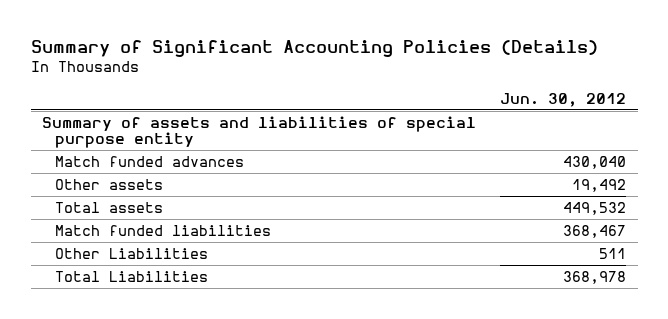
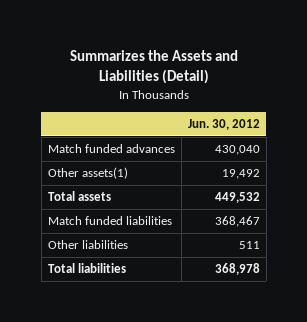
[30,39,598,57] Summary of Significant Accounting Policies (Details) -> [69,50,238,85] Summarizes the Assets and Liabilities (Detail)
[42,115,477,149] Summary of assets and liabilities of special purpose entity -> none
[54,178,163,190] Other assets -> [47,167,128,180] Other assets(1)
[54,247,208,259] Other Liabilities -> [47,240,128,250] Other liabilities
[54,270,208,282] Total Liabilities -> [47,263,126,274] Total liabilities

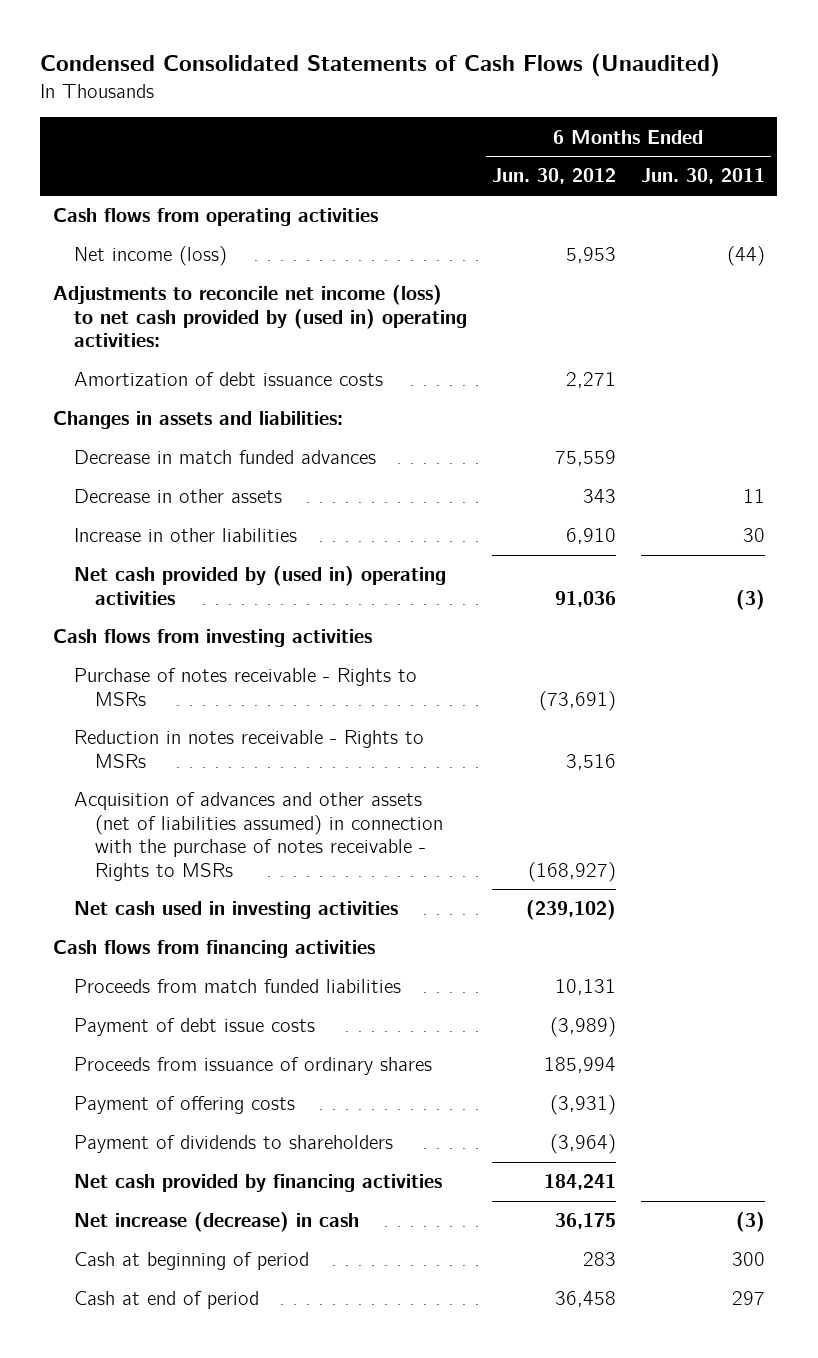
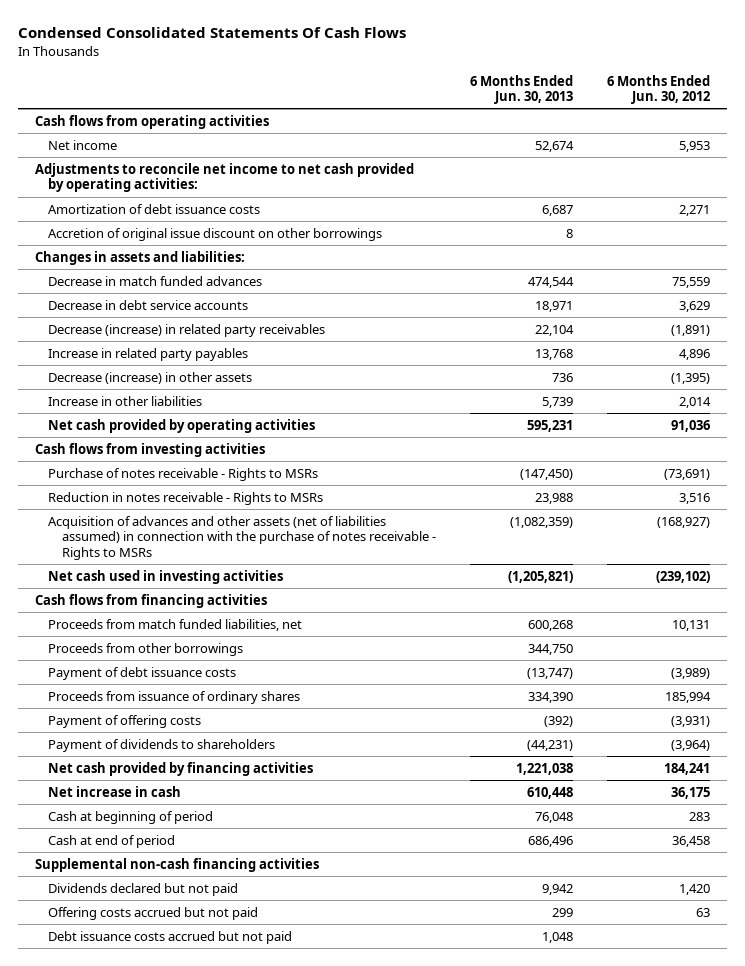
[40,53,721,78] Condensed Consolidated Statements of Cash Flows (Unaudited) -> [17,26,406,38] Condensed Consolidated Statements Of Cash Flows
[640,168,765,185] Jun. 30, 2011 -> none
none -> [469,74,573,105] 6 Months Ended Jun. 30, 2013
[74,246,228,267] Net income (loss) -> [48,139,118,150] Net income
[52,285,468,348] Adjustments to reconcile net income (loss) to net cash provided by (used in) operating activities: -> [34,162,414,193] Adjustments to reconcile net income to net cash provided by operating activities:
none -> [48,227,383,241] Accretion of original issue discount on other borrowings
none -> [48,299,249,310] Decrease in debt service accounts
none -> [48,323,326,337] Decrease (increase) in related party receivables
none -> [48,347,249,361] Increase in related party payables
[74,489,283,504] Decrease in other assets -> [48,371,253,384] Decrease (increase) in other assets
[583,489,617,504] 343 -> [670,372,710,384] (1,395)
[566,528,617,545] 6,910 -> [678,396,711,408] 2,014
[74,566,447,605] Net cash provided by (used in) operating activities -> [48,418,316,433] Net cash provided by operating activities
[74,979,402,994] Proceeds from match funded liabilities -> [48,618,303,631] Proceeds from match funded liabilities, net
none -> [48,642,244,656] Proceeds from other borrowings
[74,1018,316,1037] Payment of debt issue costs -> [48,666,237,680] Payment of debt issuance costs
[74,1212,360,1233] Net increase (decrease) in cash -> [48,785,182,797] Net increase in cash
none -> [34,857,319,872] Supplemental non-cash financing activities
none -> [48,882,239,896] Dividends declared but not paid
none -> [48,906,259,920] Offering costs accrued but not paid
none -> [48,930,293,944] Debt issuance costs accrued but not paid

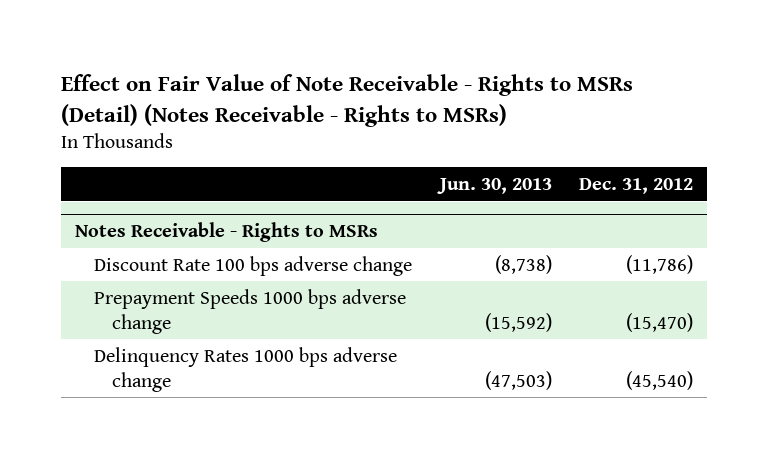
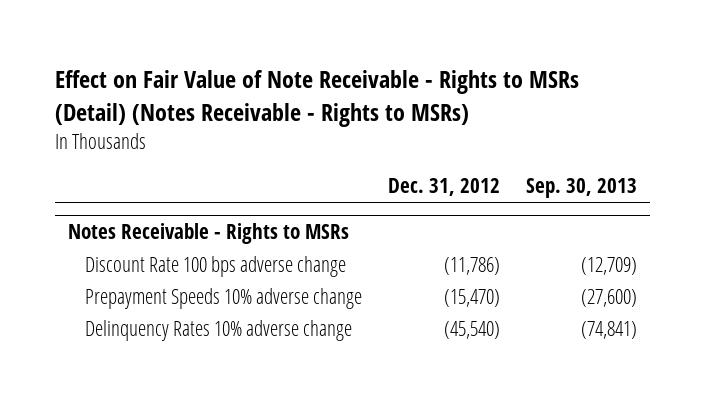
[436,177,552,194] Jun. 30, 2013 -> none
none -> [526,178,638,199] Sep. 30, 2013
[93,288,406,334] Prepayment Speeds 1000 bps adverse change -> [85,287,363,309] Prepayment Speeds 10% adverse change
[93,346,397,392] Delinquency Rates 1000 bps adverse change -> [85,319,353,341] Delinquency Rates 10% adverse change

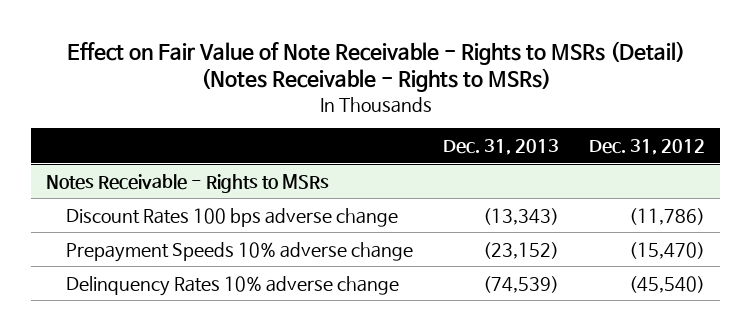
[526,178,638,199] Sep. 30, 2013 -> none
none -> [442,138,559,155] Dec. 31, 2013
[85,255,347,277] Discount Rate 100 bps adverse change -> [65,207,398,227] Discount Rates 100 bps adverse change

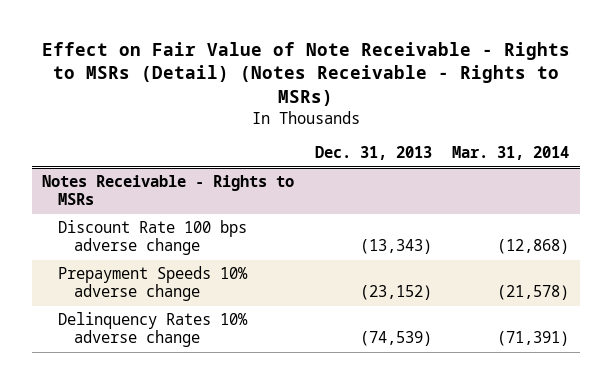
[588,138,705,155] Dec. 31, 2012 -> none
none -> [452,146,570,161] Mar. 31, 2014
[65,207,398,227] Discount Rates 100 bps adverse change -> [58,220,248,256] Discount Rate 100 bps adverse change

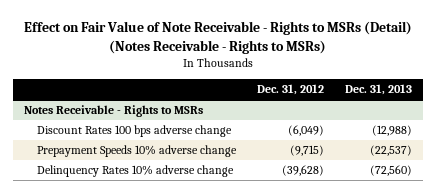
[452,146,570,161] Mar. 31, 2014 -> none
none -> [257,84,325,96] Dec. 31, 2012
[58,220,248,256] Discount Rate 100 bps adverse change -> [37,125,233,138] Discount Rates 100 bps adverse change
[359,239,432,255] (13,343) -> [372,125,413,137] (12,988)
[359,285,432,301] (23,152) -> [370,145,413,157] (22,537)
[359,331,432,347] (74,539) -> [370,165,413,177] (72,560)

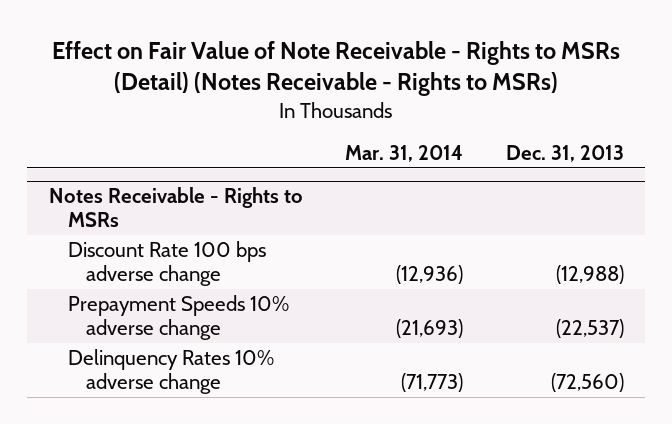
[257,84,325,96] Dec. 31, 2012 -> none
none -> [345,144,464,162] Mar. 31, 2014
[37,125,233,138] Discount Rates 100 bps adverse change -> [67,241,266,287] Discount Rate 100 bps adverse change

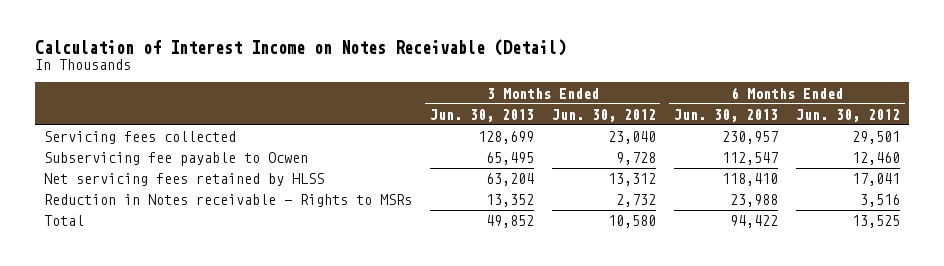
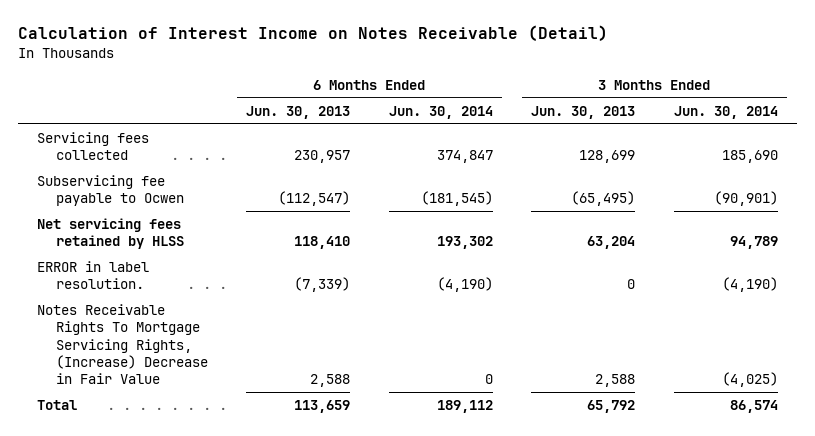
[551,108,656,122] Jun. 30, 2012 -> none
[795,108,900,122] Jun. 30, 2012 -> none
none -> [388,105,493,119] Jun. 30, 2014
none -> [673,105,778,119] Jun. 30, 2014
[485,152,534,166] 65,495 -> [571,191,636,207] (65,495)
[721,152,778,166] 112,547 -> [278,191,351,207] (112,547)
[43,194,412,208] Reduction in Notes receivable - Rights to MSRs -> none
none -> [36,261,149,290] ERROR in label resolution.
none -> [36,304,208,385] Notes Receivable Rights To Mortgage Servicing Rights, (Increase) Decrease in Fair Value
[485,215,534,229] 49,852 -> [587,400,636,414] 65,792
[729,215,778,229] 94,422 -> [294,400,351,414] 113,659

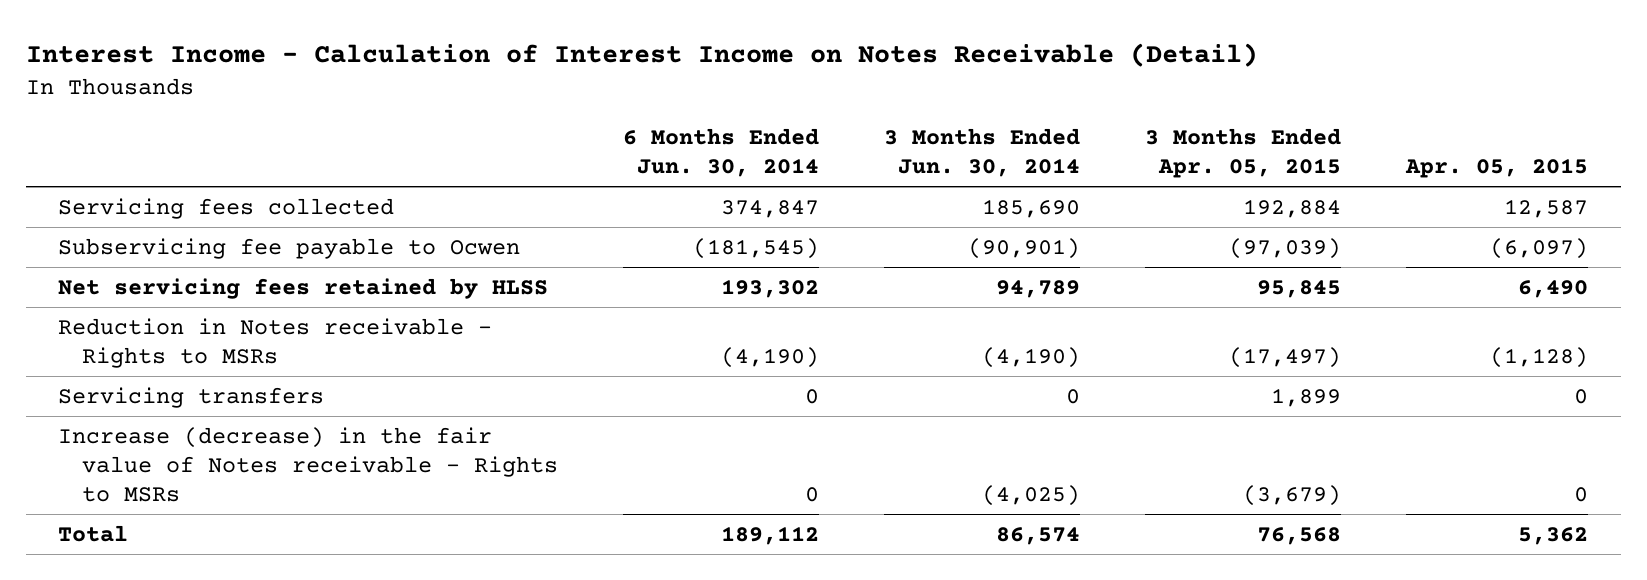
[17,25,608,42] Calculation of Interest Income on Notes Receivable (Detail) -> [25,43,1258,68] Interest Income - Calculation of Interest Income on Notes Receivable (Detail)
[246,105,351,119] Jun. 30, 2013 -> none
[531,105,636,119] Jun. 30, 2013 -> none
none -> [1145,127,1342,179] 3 Months Ended Apr. 05, 2015
none -> [1405,158,1589,179] Apr. 05, 2015
[36,261,149,290] ERROR in label resolution. -> [58,317,493,368] Reduction in Notes receivable - Rights to MSRs
none -> [58,386,325,408] Servicing transfers
[36,304,208,385] Notes Receivable Rights To Mortgage Servicing Rights, (Increase) Decrease in Fair Value -> [58,426,559,502] Increase (decrease) in the fair value of Notes receivable - Rights to MSRs

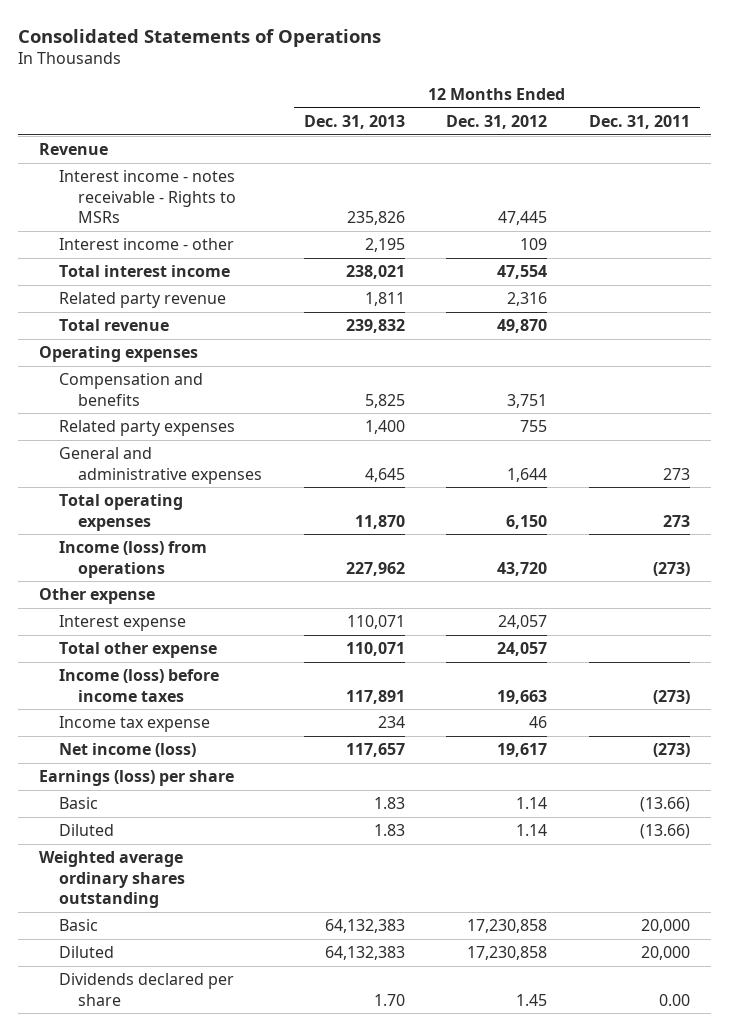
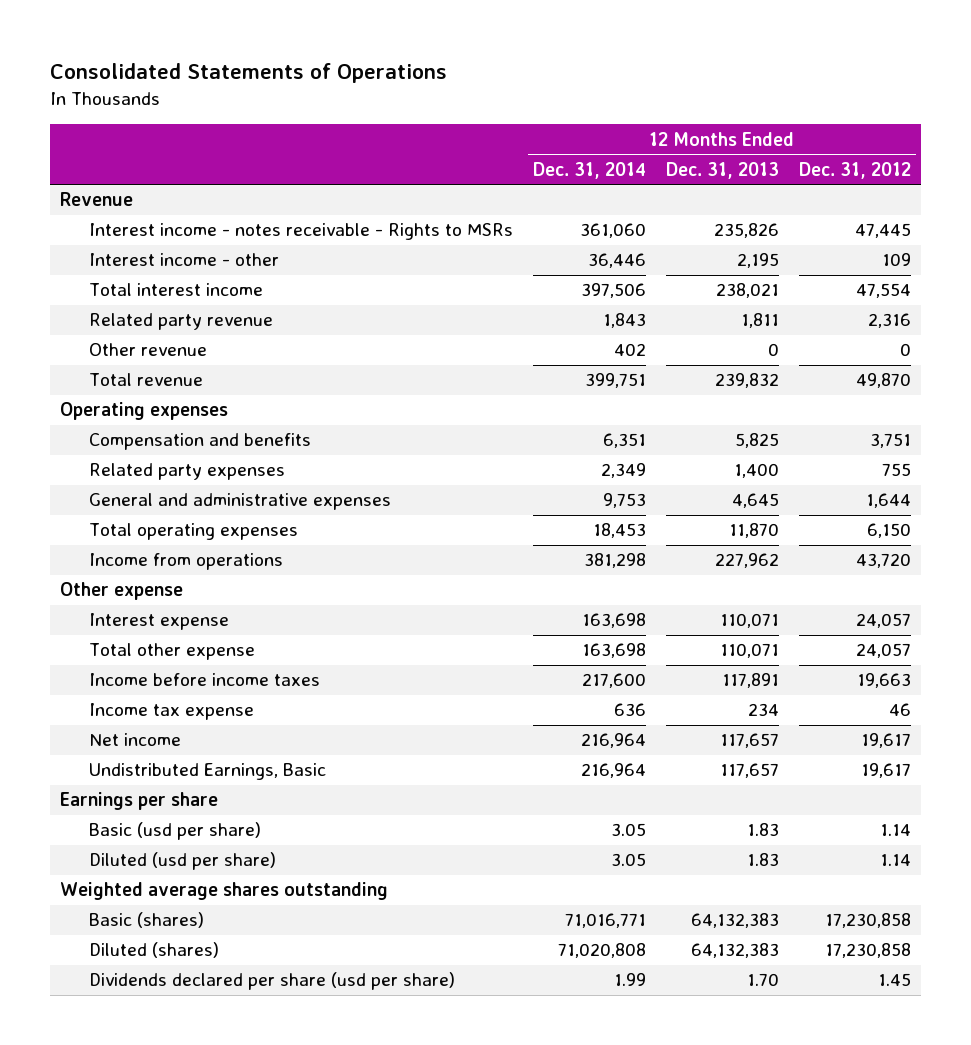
[589,114,691,129] Dec. 31, 2011 -> none
none -> [532,161,646,179] Dec. 31, 2014
none -> [88,343,207,357] Other revenue
[58,541,207,578] Income (loss) from operations -> [88,553,283,571] Income from operations
[58,669,219,702] Income (loss) before income taxes -> [88,673,320,687] Income before income taxes
[58,743,196,758] Net income (loss) -> [88,733,181,747] Net income
none -> [88,763,326,781] Undistributed Earnings, Basic
[38,770,234,787] Earnings (loss) per share -> [59,792,218,811] Earnings per share
[58,797,98,810] Basic -> [88,822,261,841] Basic (usd per share)
[58,824,114,837] Diluted -> [88,852,276,871] Diluted (usd per share)
[38,851,185,908] Weighted average ordinary shares outstanding -> [59,882,388,901] Weighted average shares outstanding
[58,919,98,932] Basic -> [88,912,204,929] Basic (shares)
[58,946,114,959] Diluted -> [88,942,219,959] Diluted (shares)
[58,973,234,1006] Dividends declared per share -> [88,972,455,991] Dividends declared per share (usd per share)

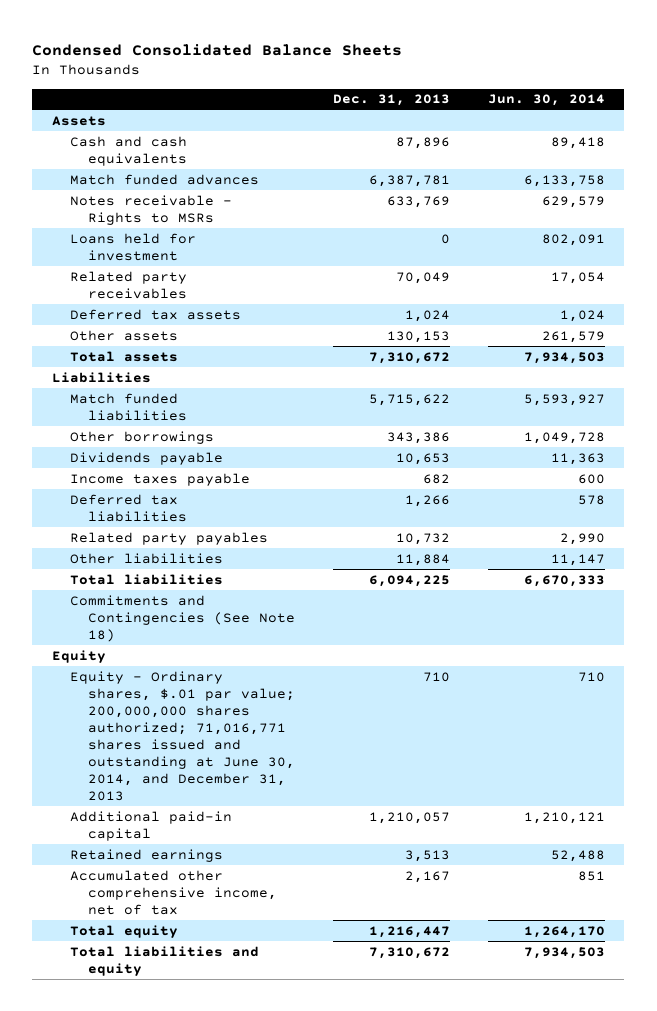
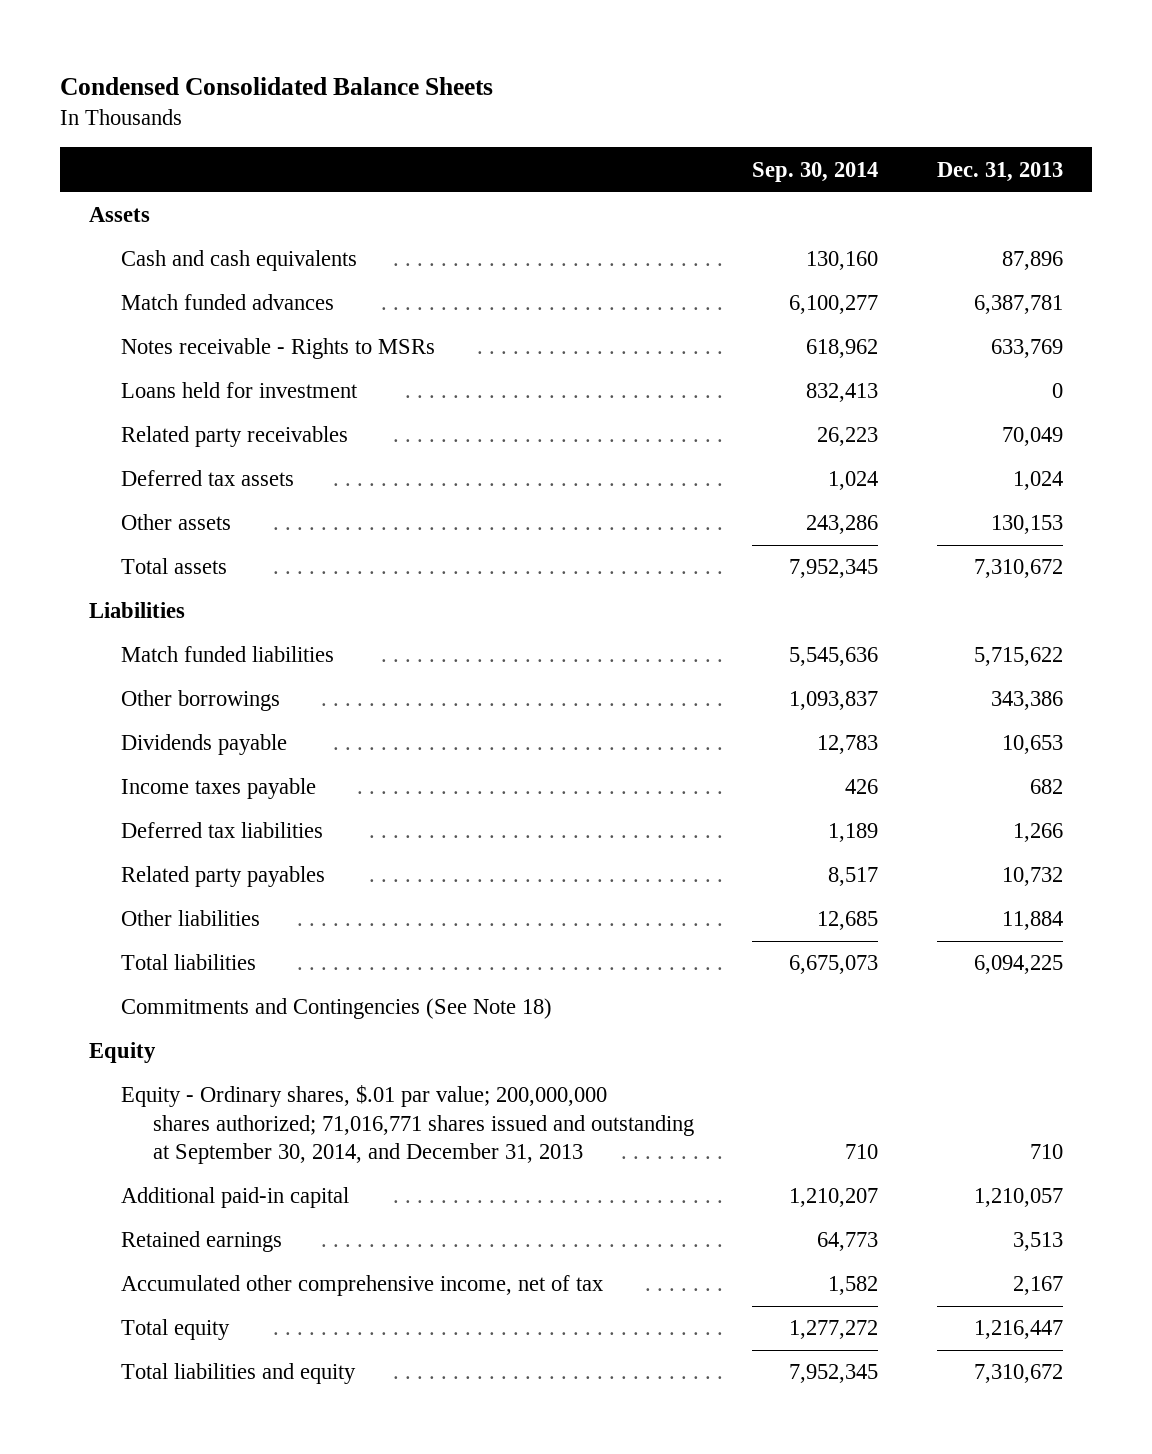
[488,94,606,107] Jun. 30, 2014 -> none
none -> [752,161,879,182] Sep. 30, 2014
[69,670,295,801] Equity - Ordinary shares, $.01 par value; 200,000,000 shares authorized; 71,016,771 shares issued and outstanding at June 30, 2014, and December 31, 2013 -> [121,1085,695,1164] Equity - Ordinary shares, $.01 par value; 200,000,000 shares authorized; 71,016,771 shares issued and outstanding at September 30, 2014, and December 31, 2013

